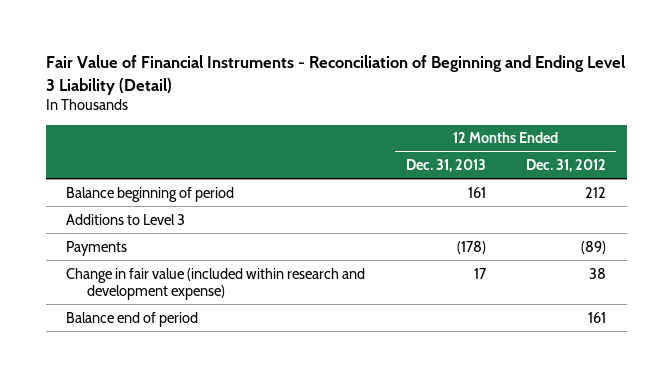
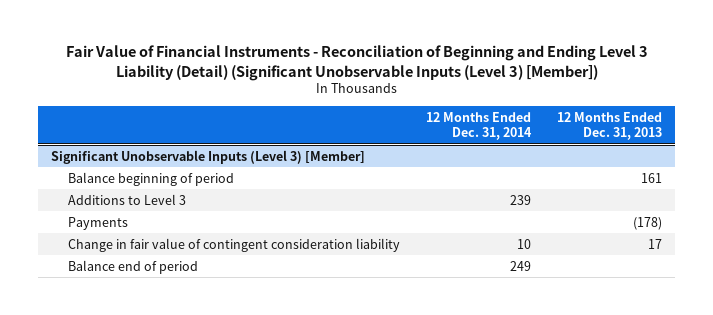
[45,55,625,95] Fair Value of Financial Instruments - Reconciliation of Beginning and Ending Level 3 Liability (Detail) -> [65,45,648,81] Fair Value of Financial Instruments - Reconciliation of Beginning and Ending Level 3 Liability (Detail) (Significant Unobservable Inputs (Level 3) [Member])
[526,158,607,172] Dec. 31, 2012 -> none
none -> [426,111,533,141] 12 Months Ended Dec. 31, 2014
none -> [50,149,365,164] Significant Unobservable Inputs (Level 3) [Member]
[65,267,365,300] Change in fair value (included within research and development expense) -> [67,237,400,252] Change in fair value of contingent consideration liability

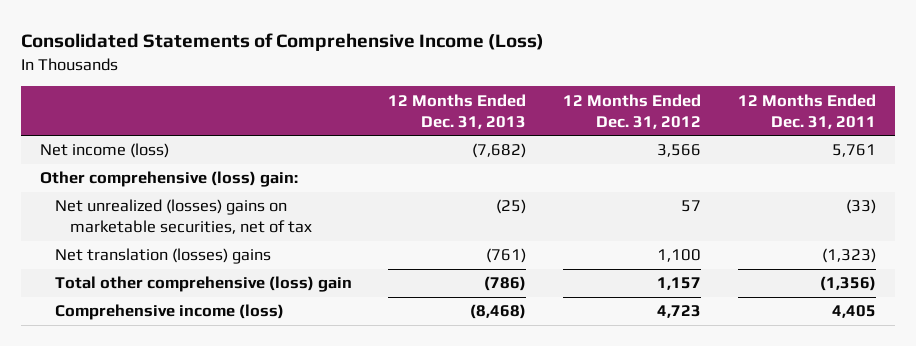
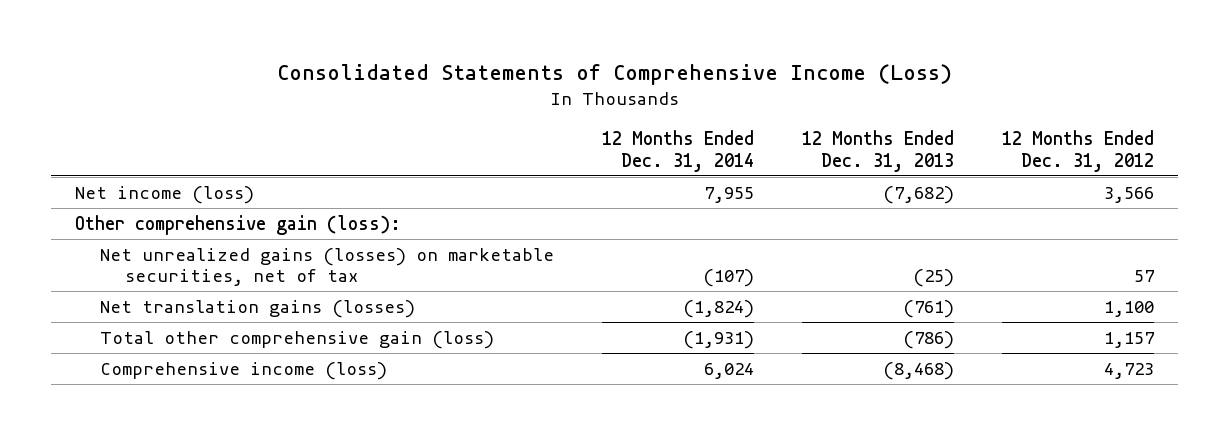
[738,93,877,129] 12 Months Ended Dec. 31, 2011 -> none
none -> [602,130,755,172] 12 Months Ended Dec. 31, 2014
[39,171,298,188] Other comprehensive (loss) gain: -> [74,214,401,235] Other comprehensive gain (loss):
[54,199,312,235] Net unrealized (losses) gains on marketable securities, net of tax -> [100,247,555,287] Net unrealized gains (losses) on marketable securities, net of tax
[54,248,271,265] Net translation (losses) gains -> [100,299,416,318] Net translation gains (losses)
[54,276,352,293] Total other comprehensive (loss) gain -> [100,330,495,349] Total other comprehensive gain (loss)

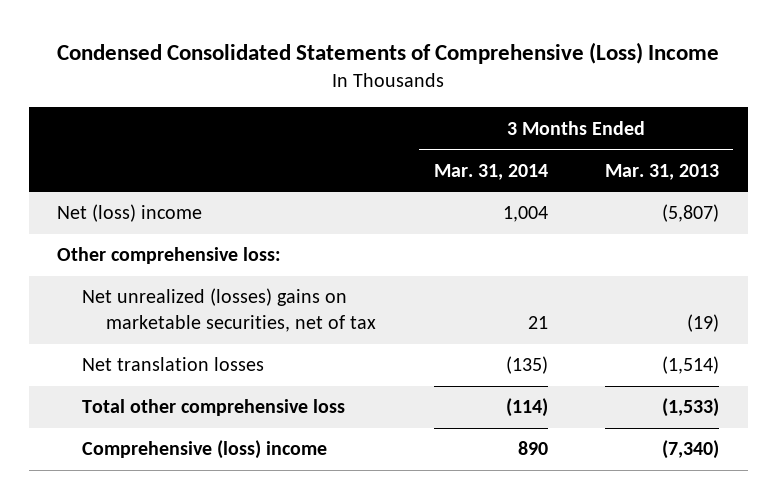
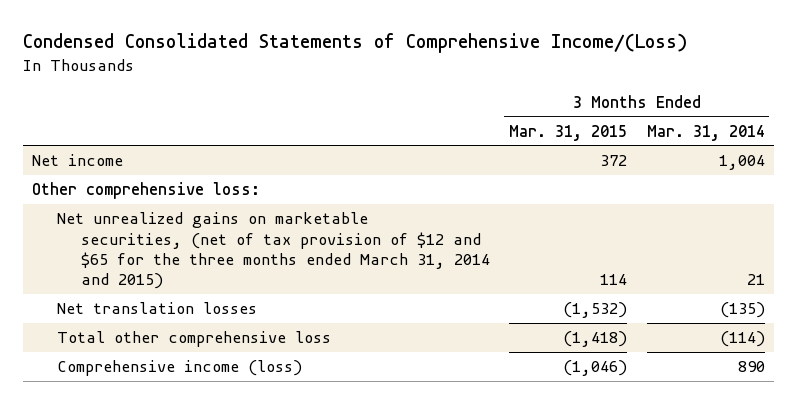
[57,41,720,64] Condensed Consolidated Statements of Comprehensive (Loss) Income -> [22,33,687,54] Condensed Consolidated Statements of Comprehensive Income/(Loss)
[605,163,720,180] Mar. 31, 2013 -> none
none -> [509,124,628,141] Mar. 31, 2015
[57,204,203,223] Net (loss) income -> [32,154,124,167] Net income
[81,288,377,333] Net unrealized (losses) gains on marketable securities, net of tax -> [56,212,490,290] Net unrealized gains on marketable securities, (net of tax provision of $12 and $65 for the three months ended March 31, 2014 and 2015)
[81,440,327,460] Comprehensive (loss) income -> [56,360,302,377] Comprehensive income (loss)

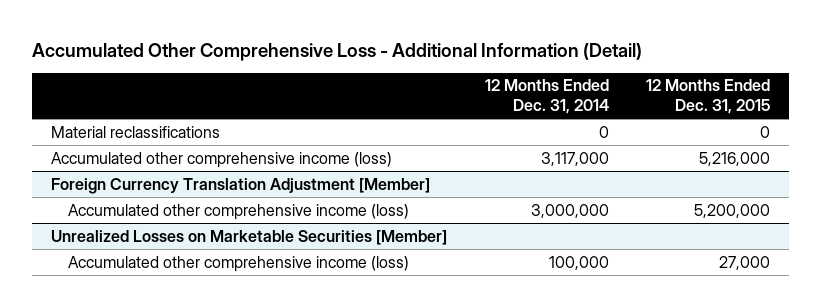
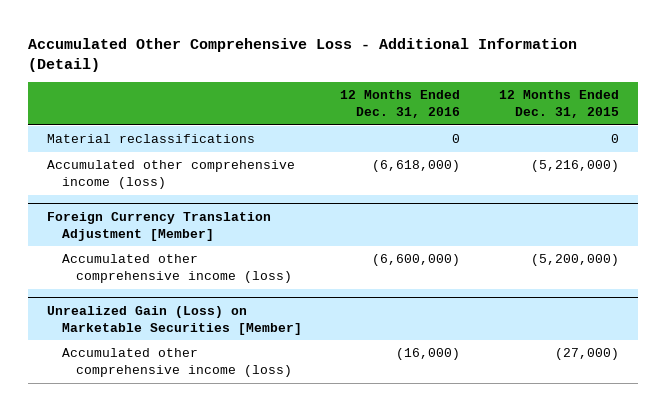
[484,79,609,115] 12 Months Ended Dec. 31, 2014 -> none
none -> [340,90,461,119] 12 Months Ended Dec. 31, 2016
[699,151,771,166] 5,216,000 -> [530,160,619,173] (5,216,000)
[694,203,771,218] 5,200,000 -> [530,254,619,267] (5,200,000)
[50,229,447,245] Unrealized Losses on Marketable Securities [Member] -> [47,305,302,335] Unrealized Gain (Loss) on Marketable Securities [Member]
[719,255,771,270] 27,000 -> [554,348,619,361] (27,000)

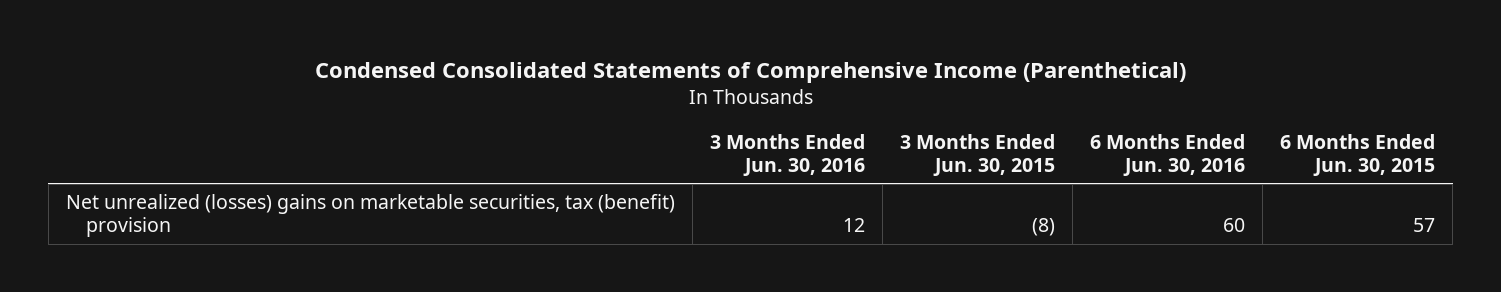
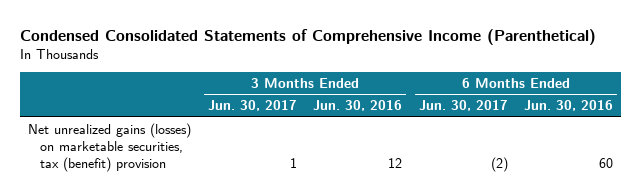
[900,133,1056,176] 3 Months Ended Jun. 30, 2015 -> none
[1280,133,1436,176] 6 Months Ended Jun. 30, 2015 -> none
none -> [207,100,297,112] Jun. 30, 2017
none -> [418,100,508,112] Jun. 30, 2017
[65,194,675,238] Net unrealized (losses) gains on marketable securities, tax (benefit) provision -> [28,122,192,173] Net unrealized gains (losses) on marketable securities, tax (benefit) provision

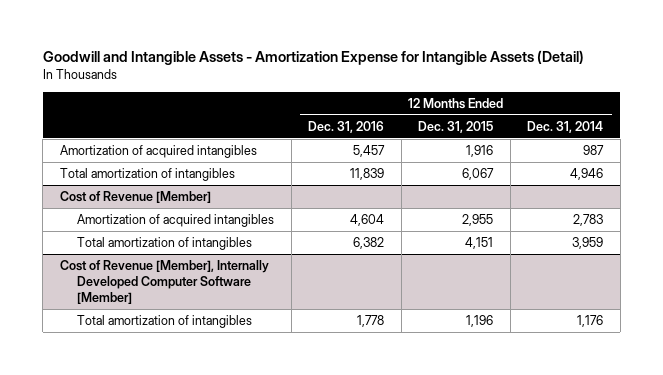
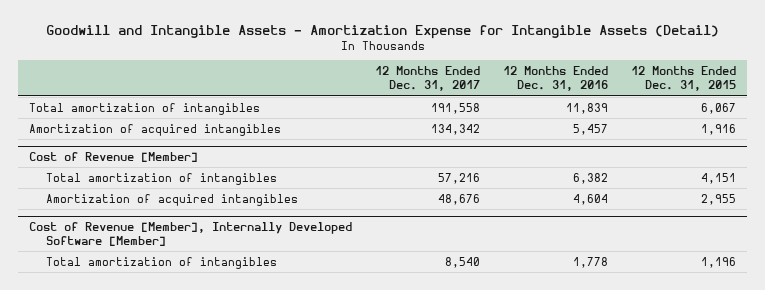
[527,120,604,133] Dec. 31, 2014 -> none
none -> [375,66,481,92] 12 Months Ended Dec. 31, 2017
[59,145,257,159] Amortization of acquired intangibles -> [29,123,282,136] Amortization of acquired intangibles
[77,214,275,228] Amortization of acquired intangibles -> [46,193,299,206] Amortization of acquired intangibles
[59,260,269,305] Cost of Revenue [Member], Internally Developed Computer Software [Member] -> [29,221,353,246] Cost of Revenue [Member], Internally Developed Software [Member]

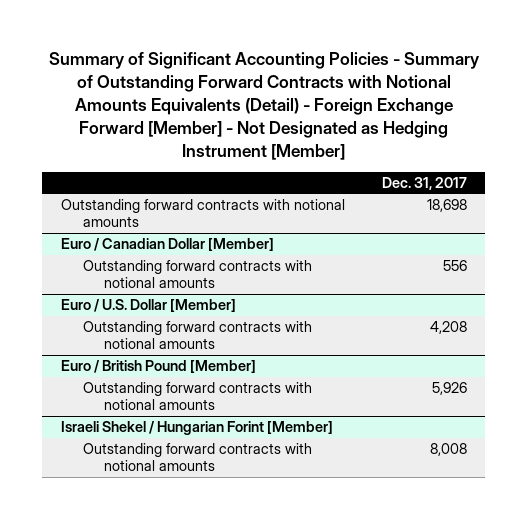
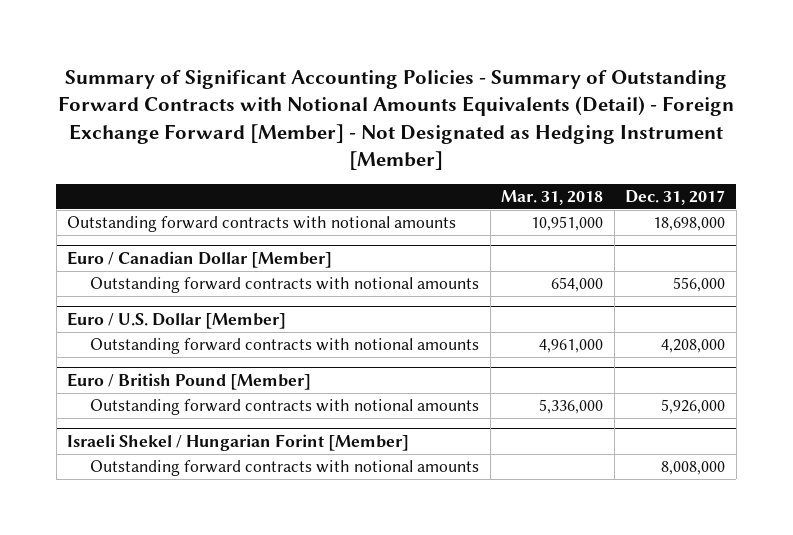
none -> [501,190,604,206] Mar. 31, 2018
[426,199,467,213] 18,698 -> [653,217,726,232] 18,698,000
[442,260,467,272] 556 -> [673,277,726,293] 556,000
[429,321,467,335] 4,208 -> [661,339,726,354] 4,208,000
[431,382,467,396] 5,926 -> [661,399,726,415] 5,926,000
[429,443,467,457] 8,008 -> [661,461,726,476] 8,008,000

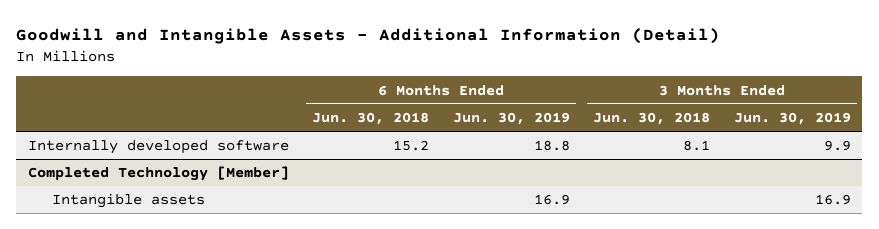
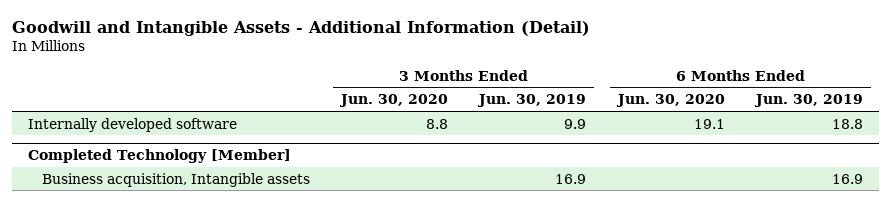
[312,112,430,126] Jun. 30, 2018 -> none
[593,112,711,126] Jun. 30, 2018 -> none
none -> [339,94,449,108] Jun. 30, 2020
none -> [615,94,725,108] Jun. 30, 2020
[52,193,206,209] Intangible assets -> [41,172,310,187] Business acquisition, Intangible assets

